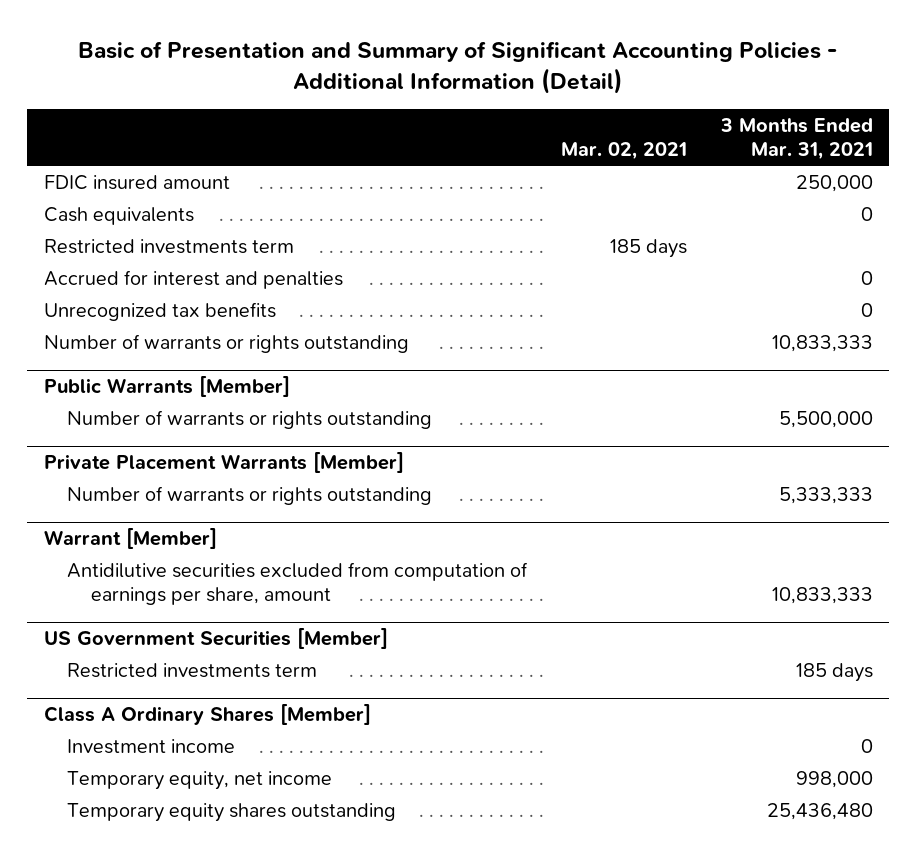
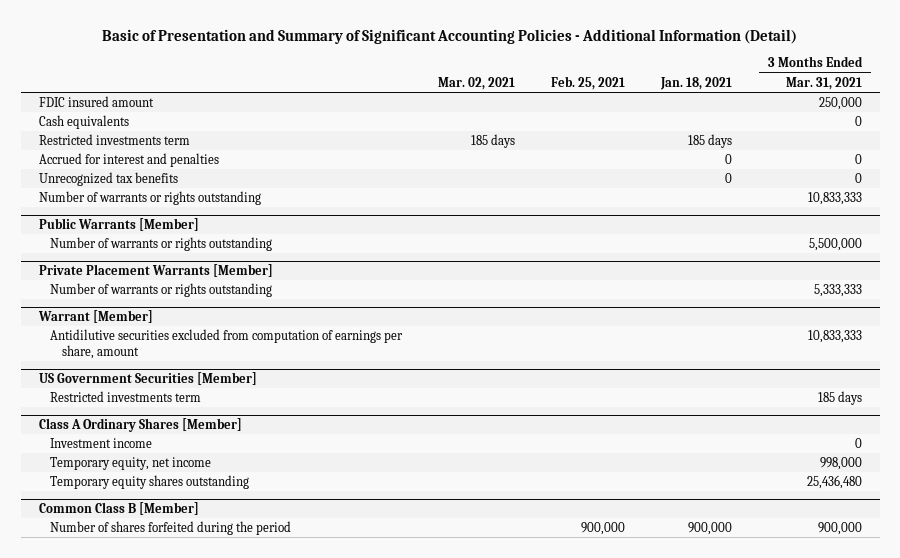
none -> [551,75,626,90] Feb. 25, 2021
none -> [659,76,732,90] Jan. 18, 2021
none -> [38,502,199,516] Common Class B [Member]
none -> [50,521,292,536] Number of shares forfeited during the period

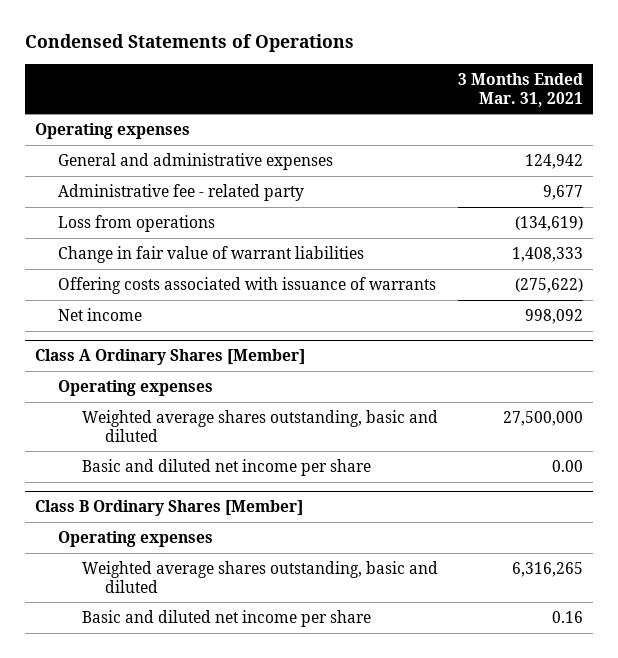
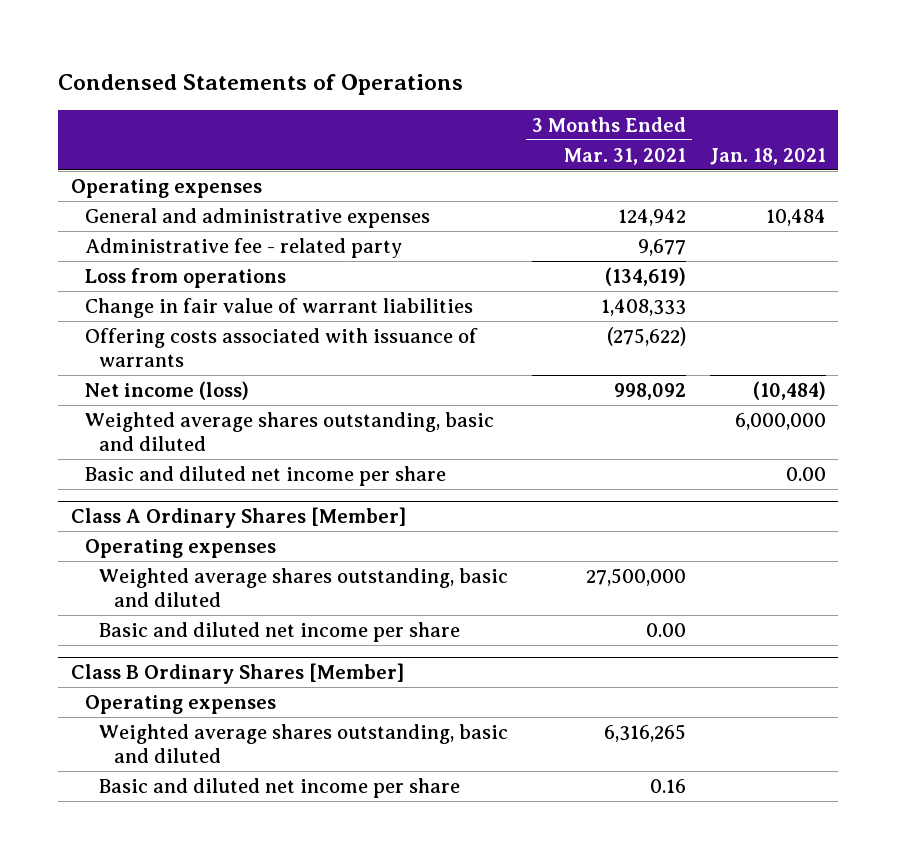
none -> [710,147,827,165] Jan. 18, 2021
[58,307,143,321] Net income -> [84,380,249,400] Net income (loss)
none -> [84,411,494,452] Weighted average shares outstanding, basic and diluted
none -> [84,465,446,486] Basic and diluted net income per share

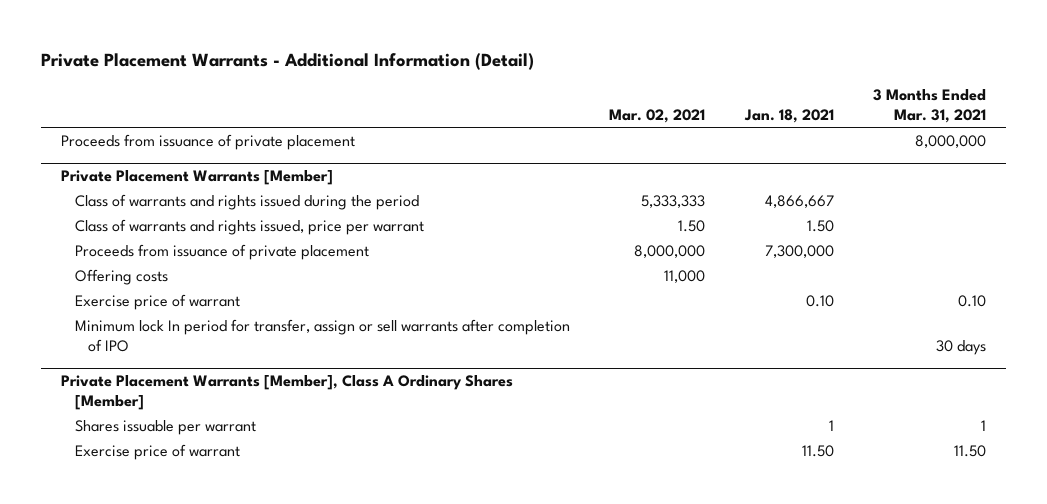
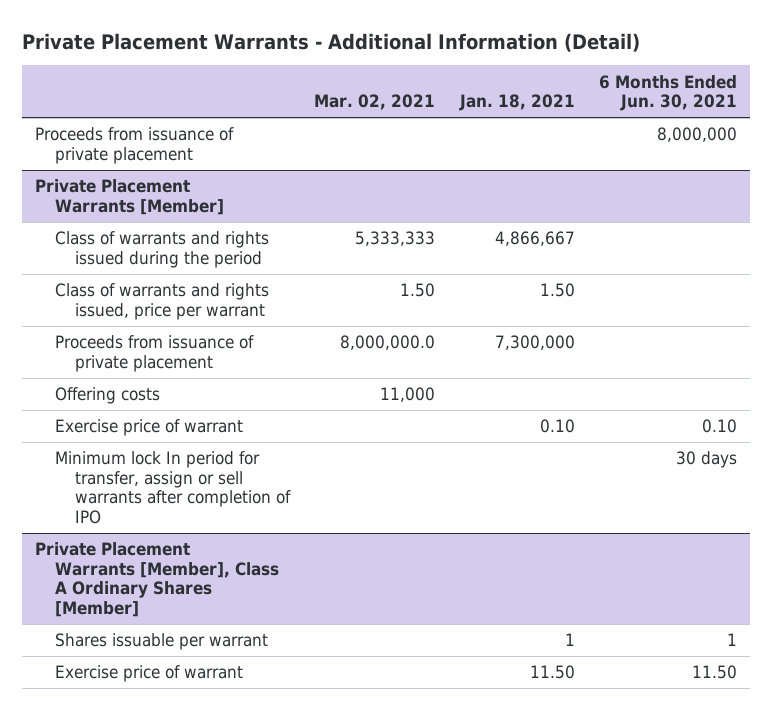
[873,88,987,123] 3 Months Ended Mar. 31, 2021 -> none
none -> [599,74,738,112] 6 Months Ended Jun. 30, 2021
[634,244,706,258] 8,000,000 -> [340,335,436,351] 8,000,000.0

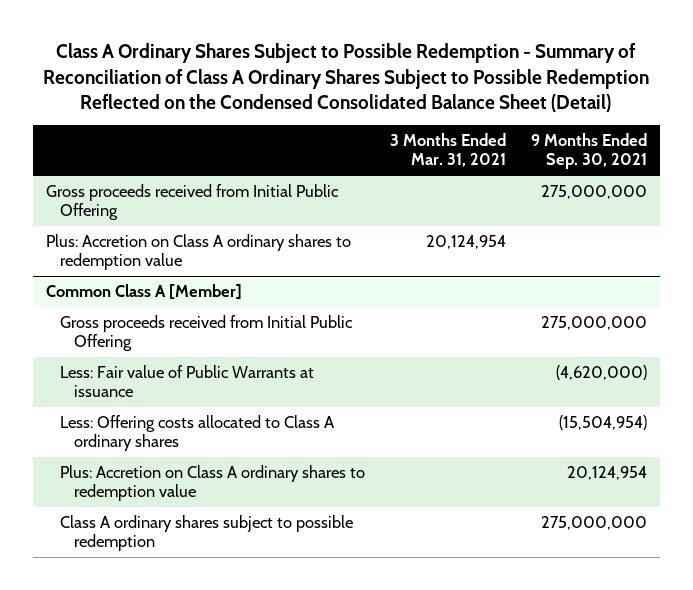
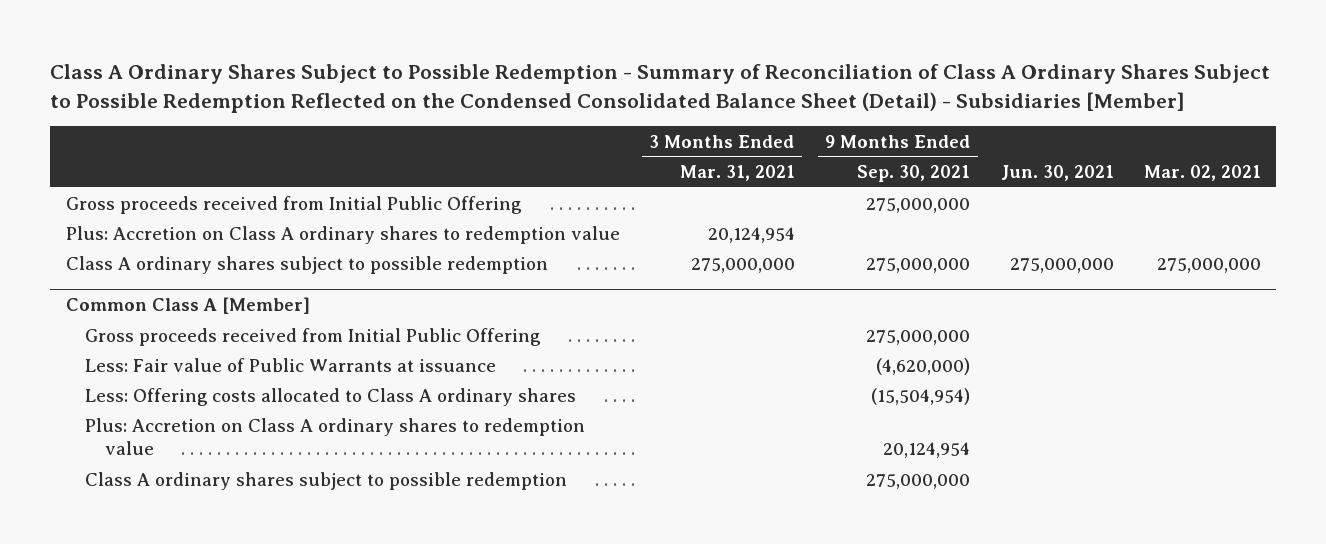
[43,43,650,113] Class A Ordinary Shares Subject to Possible Redemption - Summary of Reconciliation of Class A Ordinary Shares Subject to Possible Redemption Reflected on the Condensed Consolidated Balance Sheet (Detail) -> [50,64,1271,113] Class A Ordinary Shares Subject to Possible Redemption - Summary of Reconciliation of Class A Ordinary Shares Subject to Possible Redemption Reflected on the Condensed Consolidated Balance Sheet (Detail) - Subsidiaries [Member]
none -> [1000,164,1114,181] Jun. 30, 2021
none -> [1143,164,1261,181] Mar. 02, 2021
none -> [65,255,548,274] Class A ordinary shares subject to possible redemption

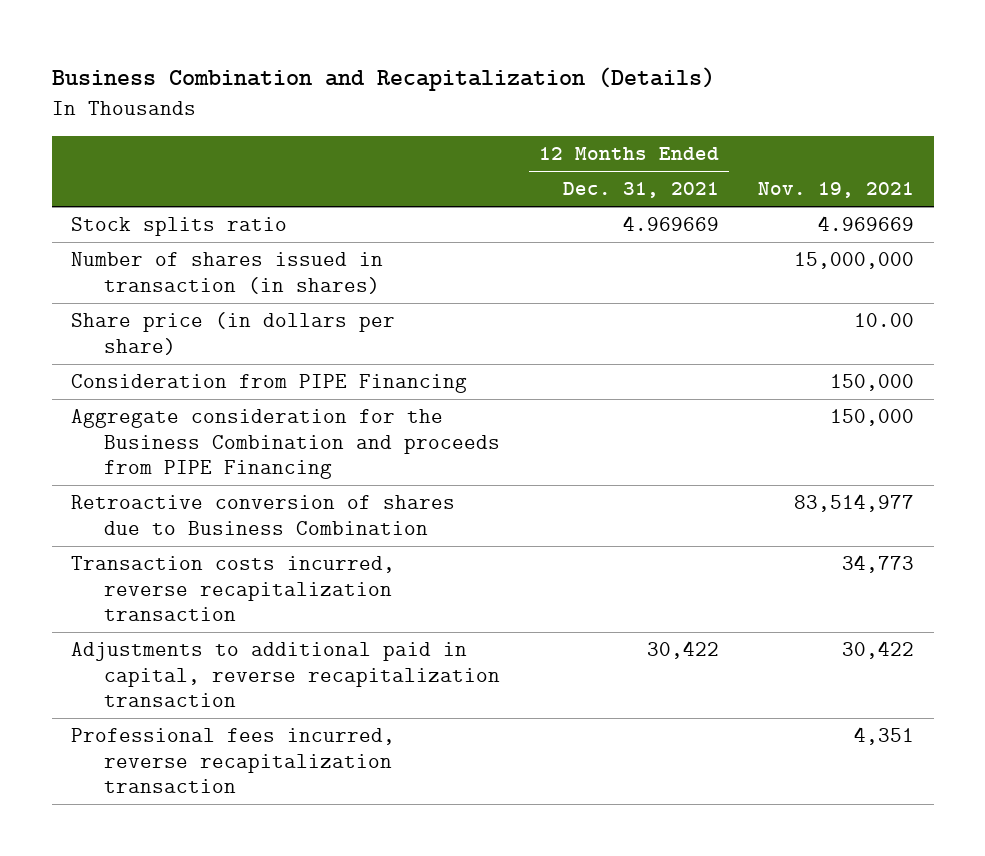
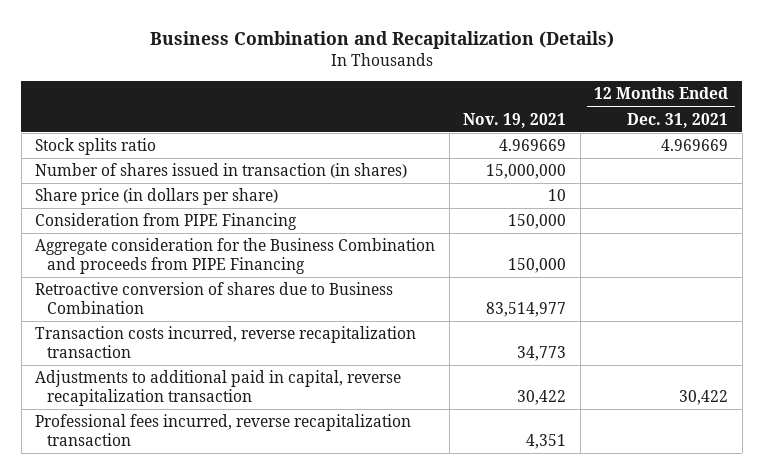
[854,313,915,328] 10.00 -> [548,189,567,202] 10

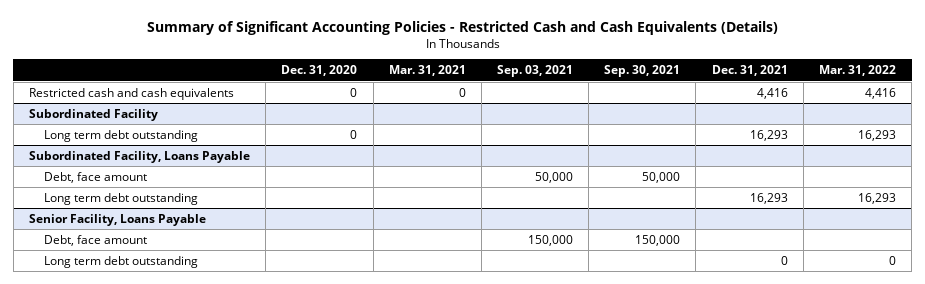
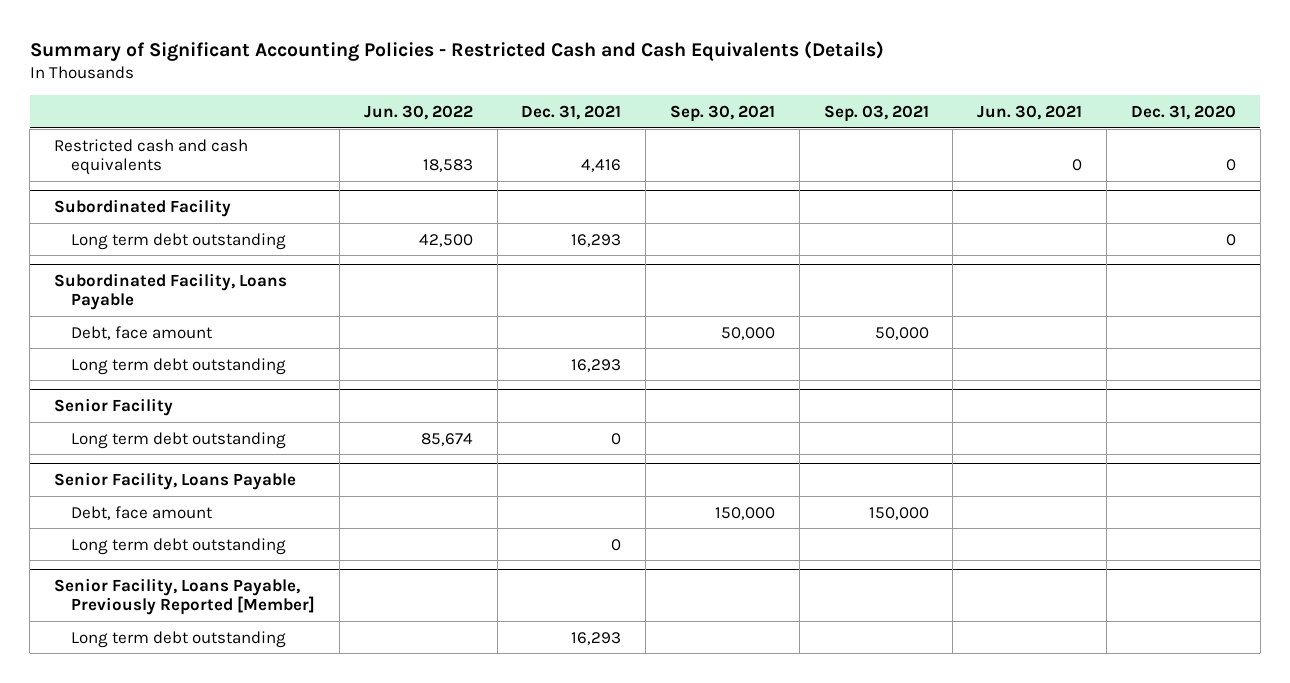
[388,65,466,77] Mar. 31, 2021 -> none
[818,65,896,77] Mar. 31, 2022 -> none
none -> [363,104,473,120] Jun. 30, 2022
none -> [977,104,1083,120] Jun. 30, 2021
none -> [54,398,174,417] Senior Facility
none -> [71,431,287,449] Long term debt outstanding
none -> [54,578,316,616] Senior Facility, Loans Payable, Previously Reported [Member]
none -> [71,630,287,648] Long term debt outstanding

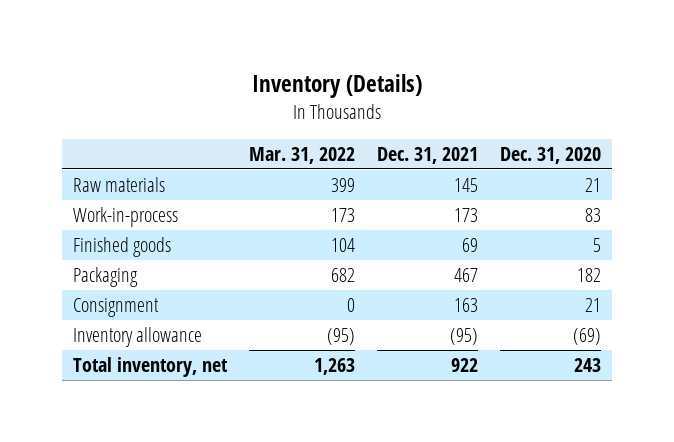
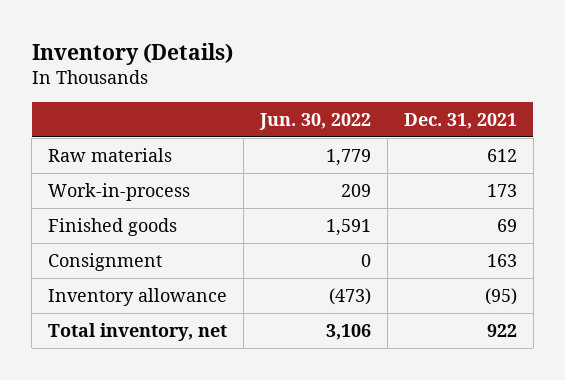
[248,146,355,164] Mar. 31, 2022 -> none
[499,146,601,164] Dec. 31, 2020 -> none
none -> [258,113,371,131] Jun. 30, 2022
[453,178,478,193] 145 -> [486,148,517,162] 612
[72,267,138,288] Packaging -> none

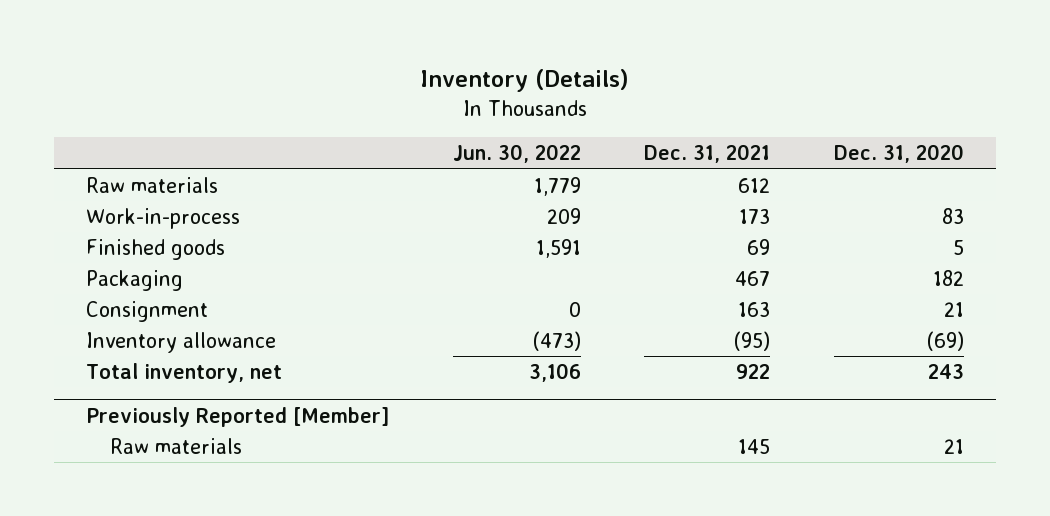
none -> [833,144,964,164] Dec. 31, 2020
none -> [86,269,184,291] Packaging
none -> [86,406,390,427] Previously Reported [Member]
none -> [110,437,243,454] Raw materials

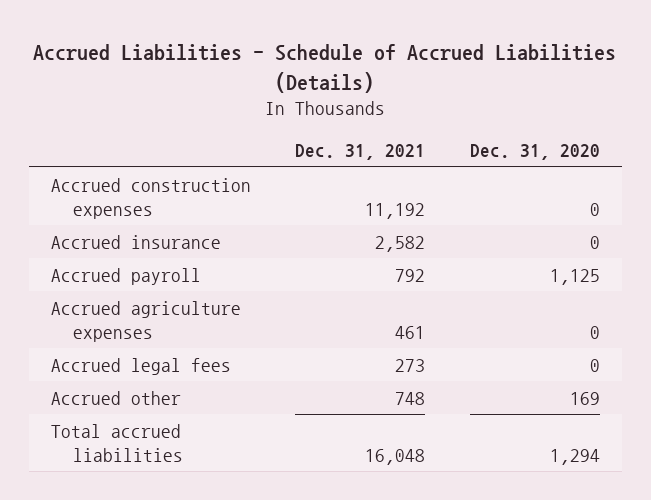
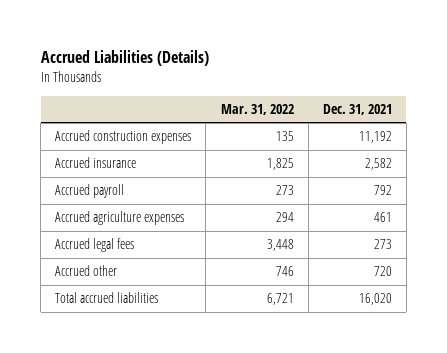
[33,43,617,93] Accrued Liabilities - Schedule of Accrued Liabilities (Details) -> [40,49,209,66] Accrued Liabilities (Details)
[469,144,600,161] Dec. 31, 2020 -> none
none -> [220,104,294,116] Mar. 31, 2022
[395,391,426,405] 748 -> [373,266,392,277] 720
[365,448,426,465] 16,048 -> [358,293,392,306] 16,020

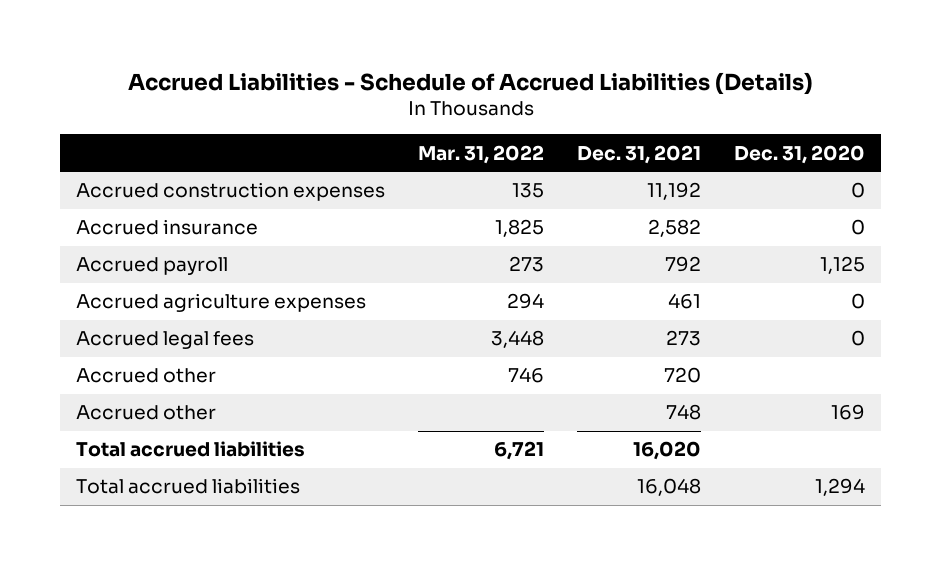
[40,49,209,66] Accrued Liabilities (Details) -> [127,71,813,95] Accrued Liabilities - Schedule of Accrued Liabilities (Details)
none -> [733,144,865,164] Dec. 31, 2020
none -> [76,405,217,421] Accrued other
none -> [76,478,301,495] Total accrued liabilities

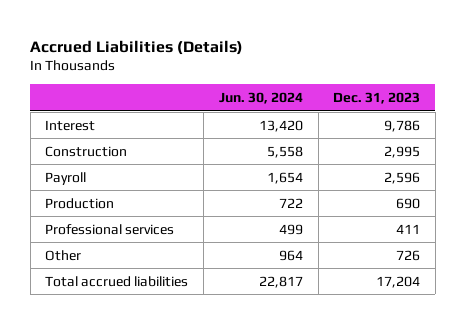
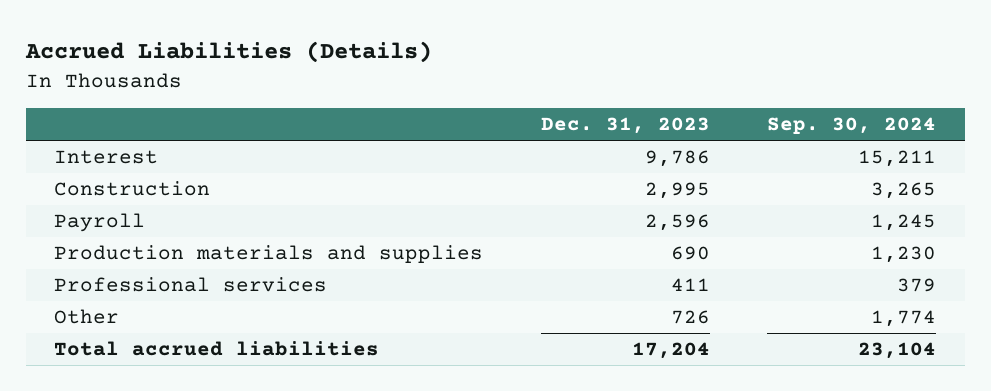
[218,91,303,104] Jun. 30, 2024 -> none
none -> [767,117,937,135] Sep. 30, 2024
[45,197,115,209] Production -> none
none -> [54,245,484,264] Production materials and supplies

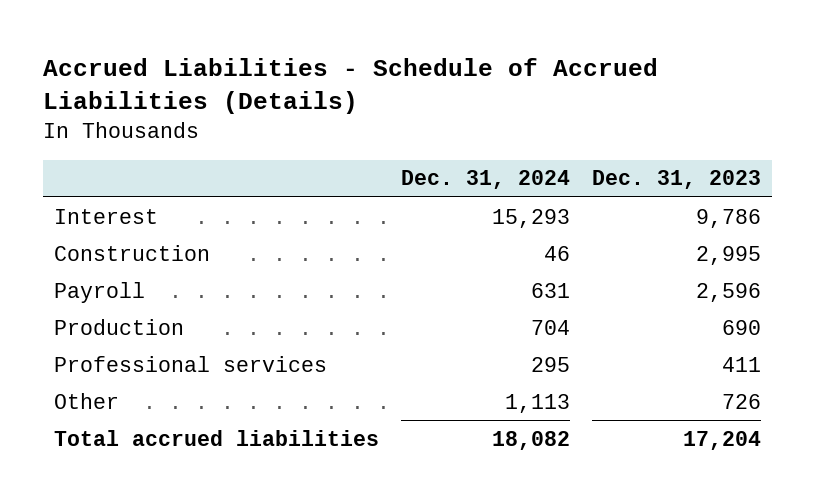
[24,41,432,64] Accrued Liabilities (Details) -> [42,58,658,115] Accrued Liabilities - Schedule of Accrued Liabilities (Details)
[767,117,937,135] Sep. 30, 2024 -> none
none -> [400,170,570,190] Dec. 31, 2024
[54,245,484,264] Production materials and supplies -> none
none -> [53,318,184,335] Production

